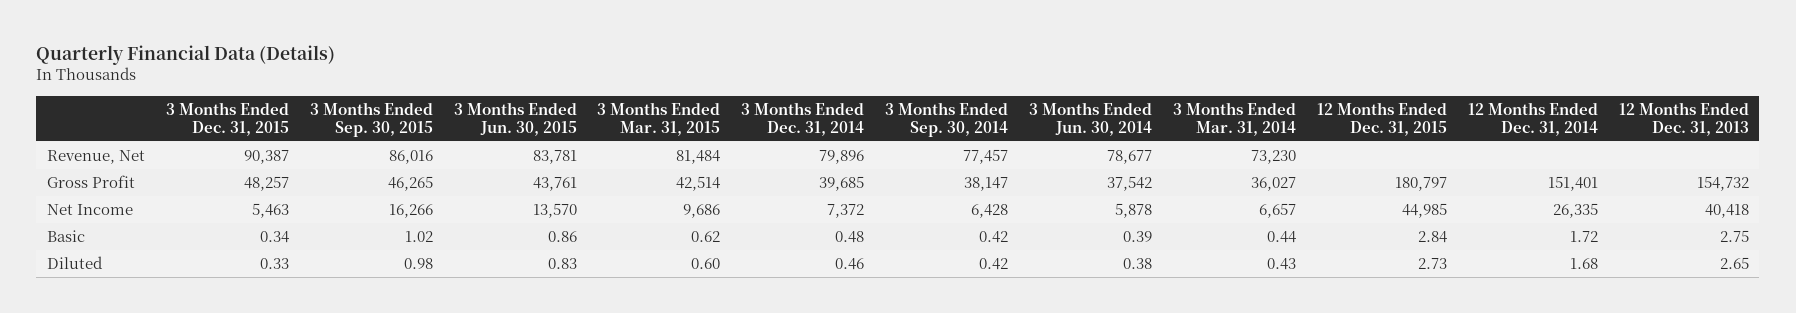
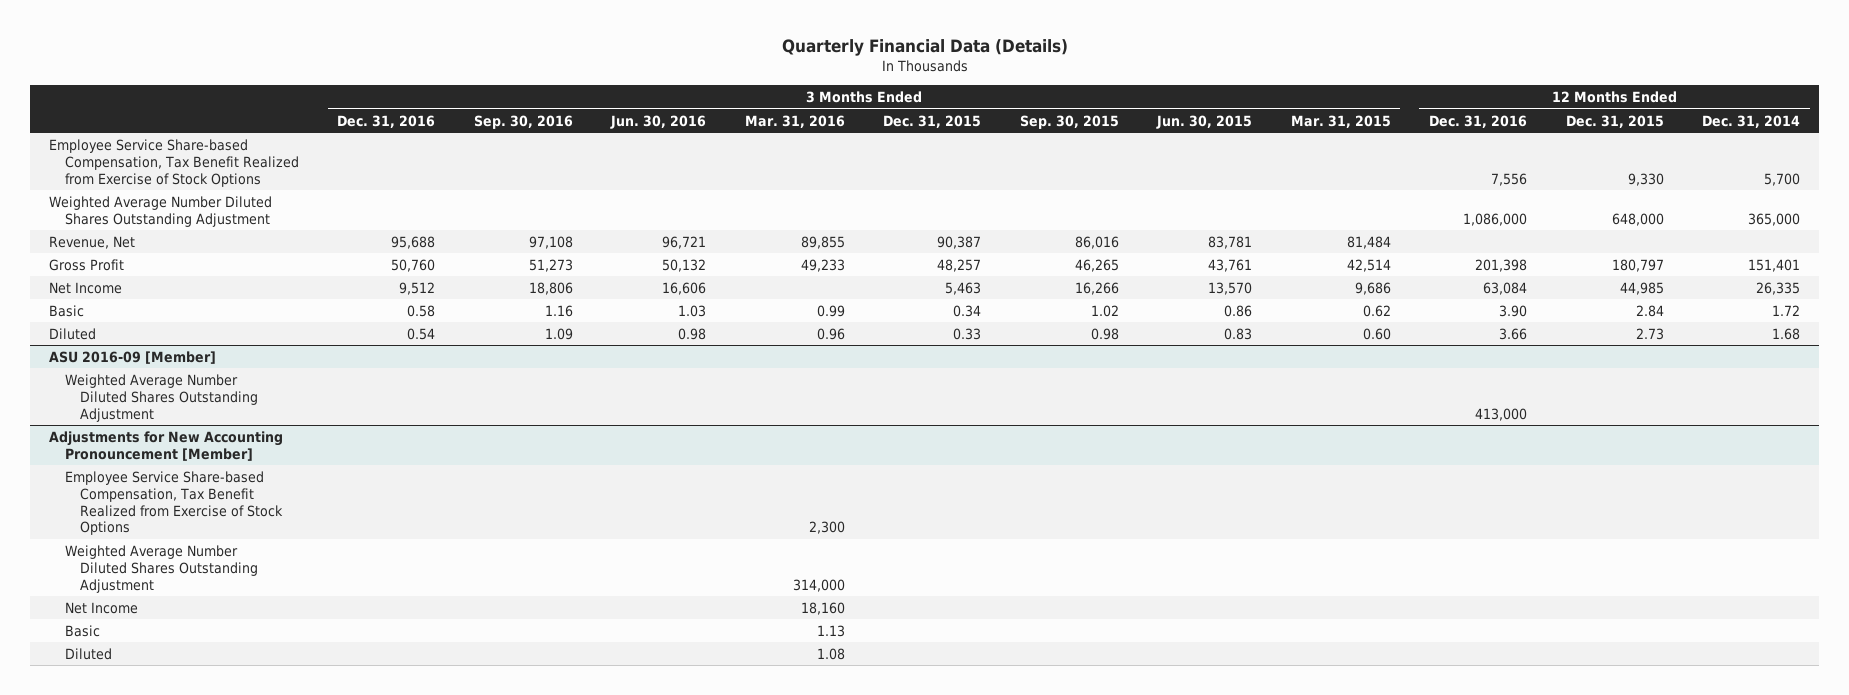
[741,101,865,136] 3 Months Ended Dec. 31, 2014 -> none
[885,101,1009,137] 3 Months Ended Sep. 30, 2014 -> none
[1029,101,1153,136] 3 Months Ended Jun. 30, 2014 -> none
[1172,101,1296,136] 3 Months Ended Mar. 31, 2014 -> none
[1618,101,1749,136] 12 Months Ended Dec. 31, 2013 -> none
none -> [337,114,436,128] Dec. 31, 2016
none -> [473,114,573,129] Sep. 30, 2016
none -> [610,114,707,129] Jun. 30, 2016
none -> [744,114,845,128] Mar. 31, 2016
none -> [1429,114,1528,128] Dec. 31, 2016
none -> [49,138,299,187] Employee Service Share-based Compensation, Tax Benefit Realized from Exercise of Stock Options
none -> [49,195,273,227] Weighted Average Number Diluted Shares Outstanding Adjustment
none -> [49,350,217,364] ASU 2016-09 [Member]
none -> [64,373,259,422] Weighted Average Number Diluted Shares Outstanding Adjustment
none -> [49,430,284,461] Adjustments for New Accounting Pronouncement [Member]
none -> [64,470,284,536] Employee Service Share-based Compensation, Tax Benefit Realized from Exercise of Stock Options
none -> [64,544,259,593] Weighted Average Number Diluted Shares Outstanding Adjustment
none -> [64,601,138,614] Net Income
none -> [64,624,100,637] Basic
none -> [64,647,112,660] Diluted

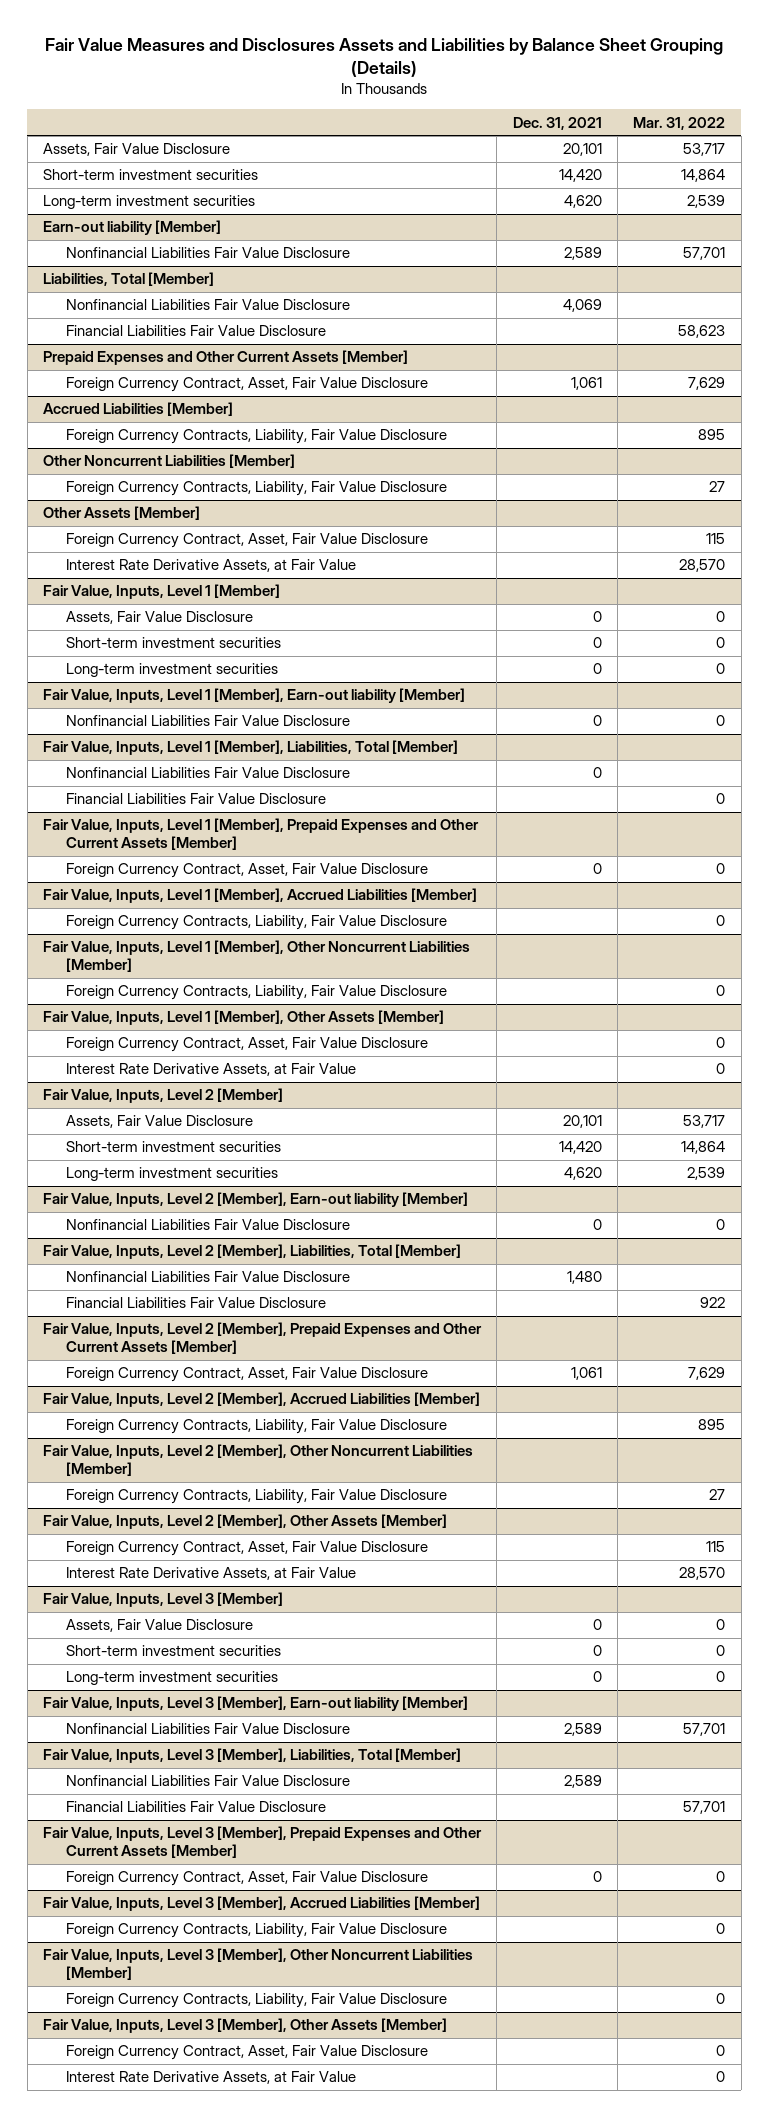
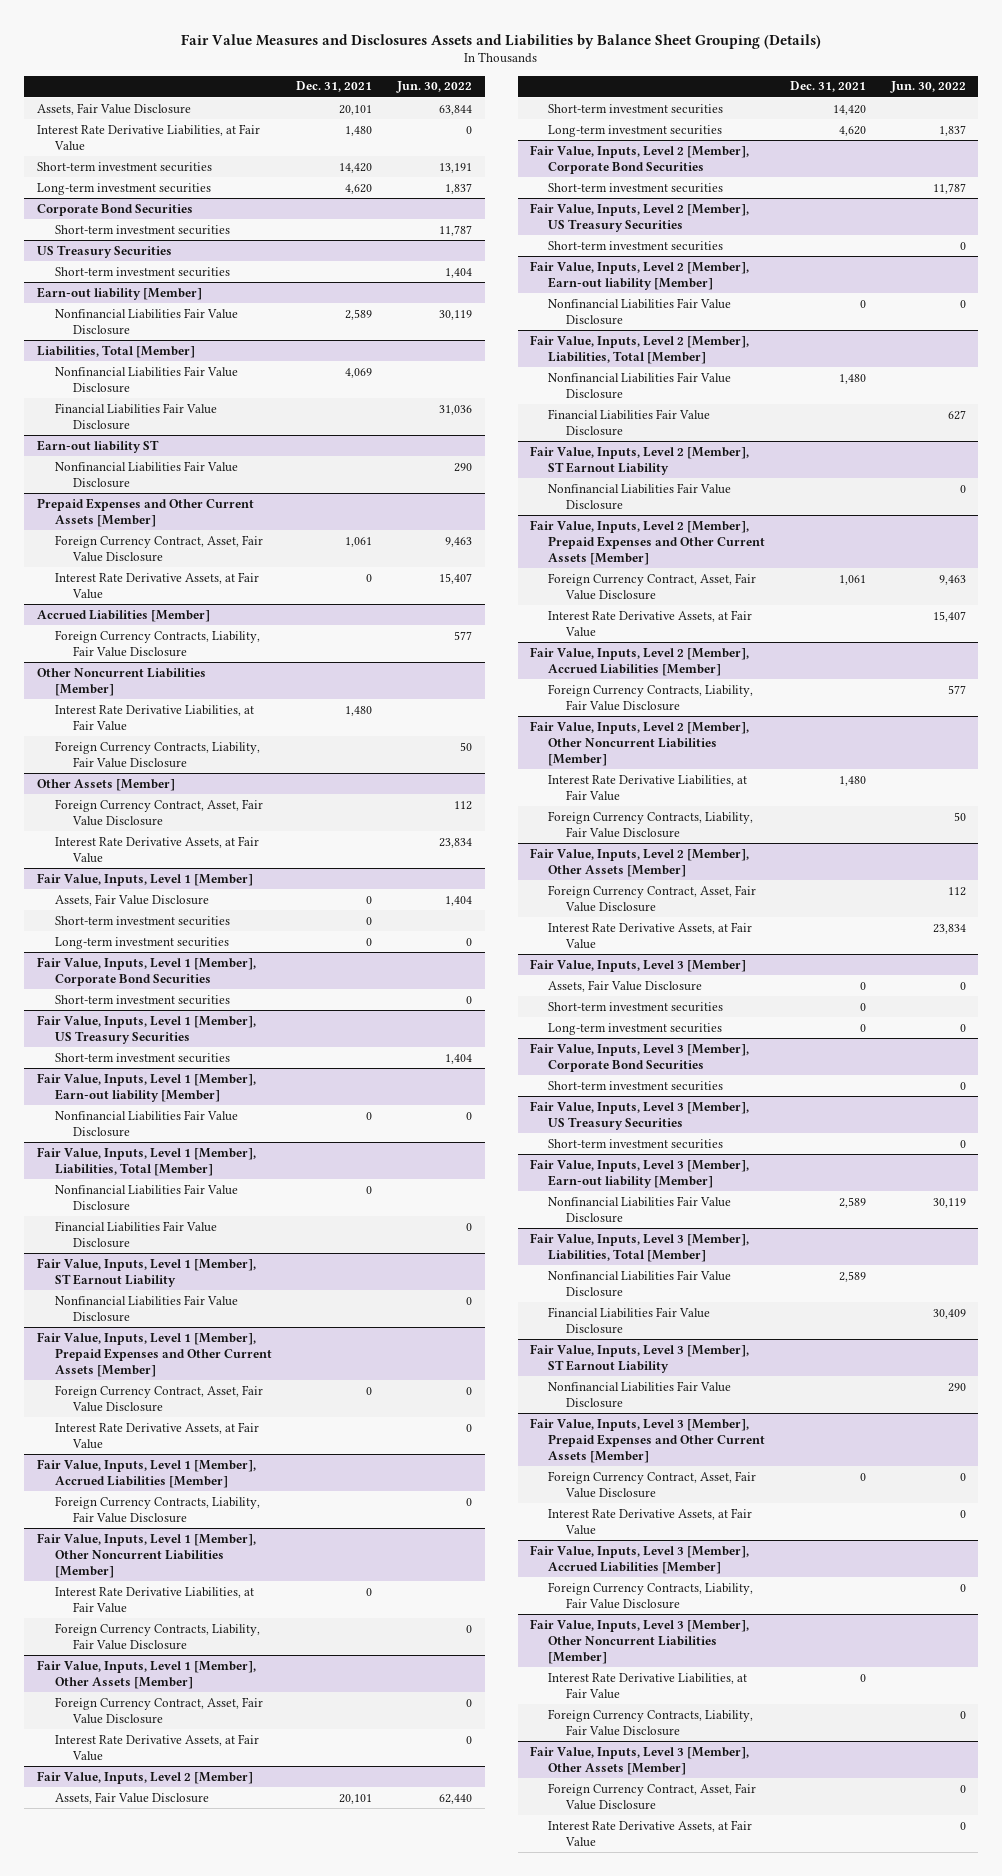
[633,116,726,130] Mar. 31, 2022 -> none
none -> [396,81,473,94] Jun. 30, 2022
none -> [36,123,260,151] Interest Rate Derivative Liabilities, at Fair Value
none -> [36,203,193,216] Corporate Bond Securities
none -> [54,224,230,235] Short-term investment securities
none -> [36,244,172,258] US Treasury Securities
none -> [54,266,230,277] Short-term investment securities
none -> [36,439,159,453] Earn-out liability ST
none -> [54,460,238,488] Nonfinancial Liabilities Fair Value Disclosure
none -> [54,571,259,599] Interest Rate Derivative Assets, at Fair Value
none -> [54,704,254,731] Interest Rate Derivative Liabilities, at Fair Value
none -> [36,956,256,986] Fair Value, Inputs, Level 1 [Member], Corporate Bond Securities
none -> [54,994,230,1005] Short-term investment securities
none -> [36,1014,256,1044] Fair Value, Inputs, Level 1 [Member], US Treasury Securities
none -> [54,1052,230,1063] Short-term investment securities
none -> [36,1257,256,1287] Fair Value, Inputs, Level 1 [Member], ST Earnout Liability
none -> [54,1294,238,1322] Nonfinancial Liabilities Fair Value Disclosure
none -> [54,1421,259,1449] Interest Rate Derivative Assets, at Fair Value
none -> [54,1586,254,1613] Interest Rate Derivative Liabilities, at Fair Value
none -> [529,144,749,174] Fair Value, Inputs, Level 2 [Member], Corporate Bond Securities
none -> [547,182,723,193] Short-term investment securities
none -> [529,202,749,232] Fair Value, Inputs, Level 2 [Member], US Treasury Securities
none -> [547,240,723,251] Short-term investment securities
none -> [529,445,749,475] Fair Value, Inputs, Level 2 [Member], ST Earnout Liability
none -> [547,482,731,510] Nonfinancial Liabilities Fair Value Disclosure
none -> [547,609,752,637] Interest Rate Derivative Assets, at Fair Value
none -> [547,774,747,801] Interest Rate Derivative Liabilities, at Fair Value
none -> [529,1042,749,1072] Fair Value, Inputs, Level 3 [Member], Corporate Bond Securities
none -> [547,1080,723,1091] Short-term investment securities
none -> [529,1100,749,1130] Fair Value, Inputs, Level 3 [Member], US Treasury Securities
none -> [547,1138,723,1149] Short-term investment securities
none -> [529,1343,749,1373] Fair Value, Inputs, Level 3 [Member], ST Earnout Liability
none -> [547,1380,731,1408] Nonfinancial Liabilities Fair Value Disclosure
none -> [547,1507,752,1535] Interest Rate Derivative Assets, at Fair Value
none -> [547,1672,747,1699] Interest Rate Derivative Liabilities, at Fair Value

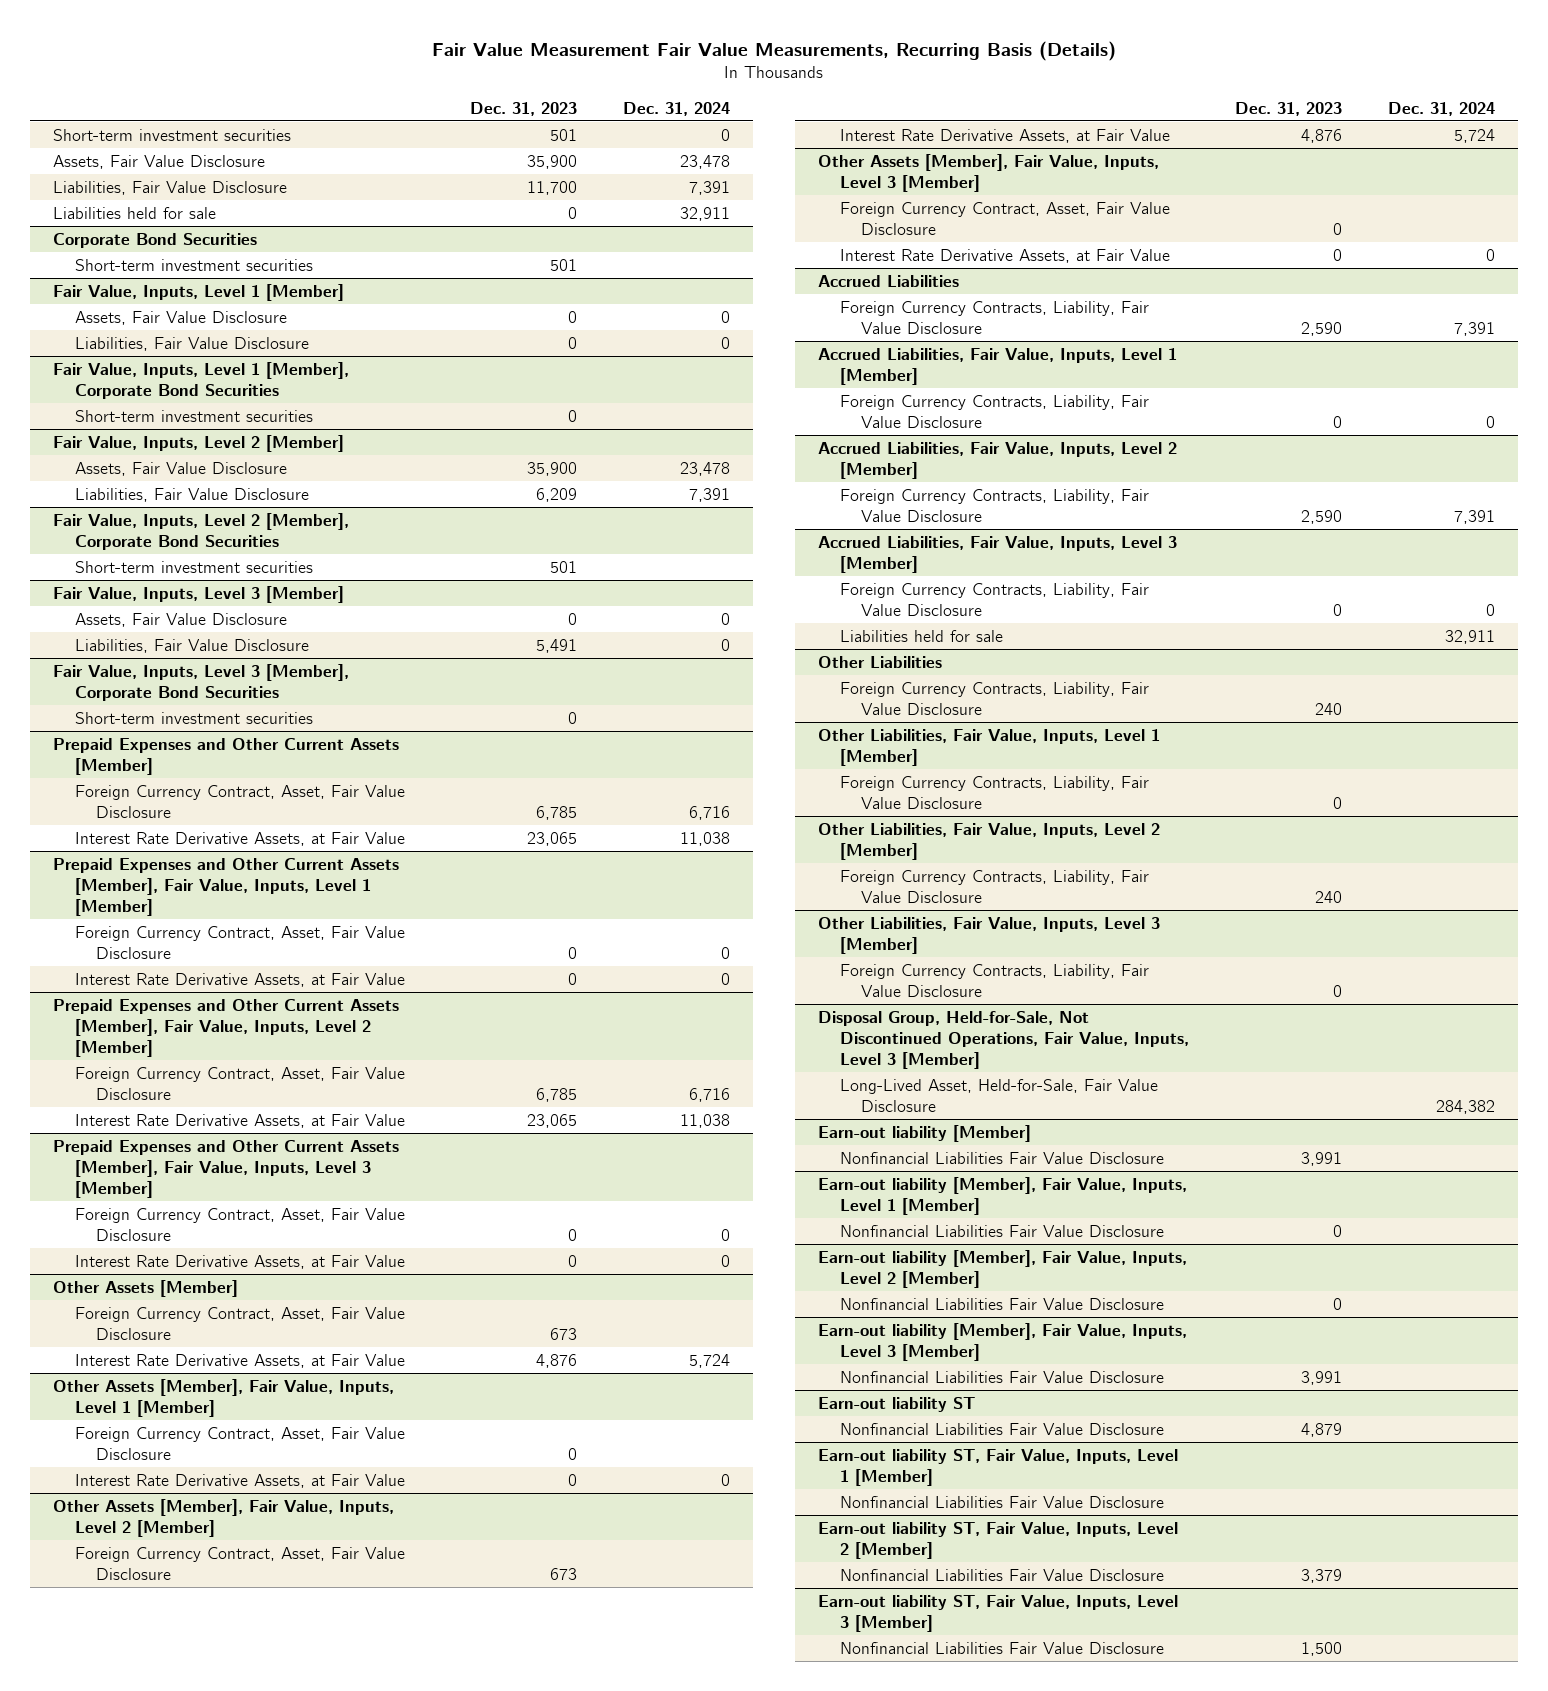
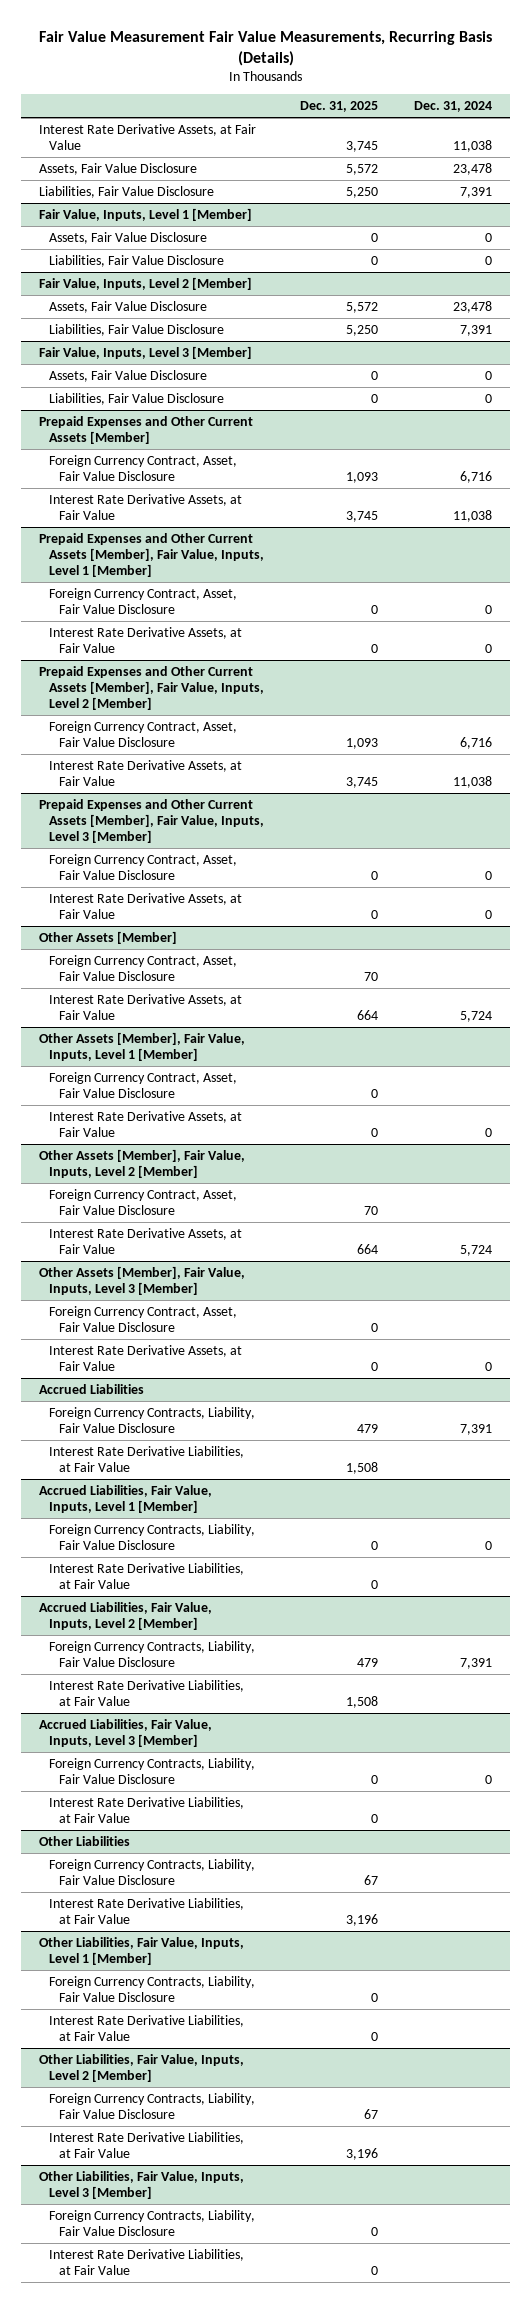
[469,101,577,116] Dec. 31, 2023 -> none
none -> [300,101,379,113] Dec. 31, 2025
[52,128,291,141] Short-term investment securities -> none
none -> [39,123,257,150] Interest Rate Derivative Assets, at Fair Value
[52,206,216,219] Liabilities held for sale -> none
[52,232,257,248] Corporate Bond Securities -> none
[74,258,313,271] Short-term investment securities -> none
[52,361,349,399] Fair Value, Inputs, Level 1 [Member], Corporate Bond Securities -> none
[74,409,313,422] Short-term investment securities -> none
[52,512,349,550] Fair Value, Inputs, Level 2 [Member], Corporate Bond Securities -> none
[74,560,313,573] Short-term investment securities -> none
[52,663,349,701] Fair Value, Inputs, Level 3 [Member], Corporate Bond Securities -> none
[74,711,313,724] Short-term investment securities -> none
none -> [49,1445,245,1472] Interest Rate Derivative Liabilities, at Fair Value
none -> [49,1562,245,1589] Interest Rate Derivative Liabilities, at Fair Value
none -> [49,1679,245,1706] Interest Rate Derivative Liabilities, at Fair Value
[839,629,1003,642] Liabilities held for sale -> none
none -> [49,1796,245,1823] Interest Rate Derivative Liabilities, at Fair Value
none -> [49,1897,245,1924] Interest Rate Derivative Liabilities, at Fair Value
none -> [49,2014,245,2041] Interest Rate Derivative Liabilities, at Fair Value
none -> [49,2131,245,2158] Interest Rate Derivative Liabilities, at Fair Value
[817,1010,1189,1069] Disposal Group, Held-for-Sale, Not Discontinued Operations, Fair Value, Inputs, Level 3 [Member] -> none
[839,1078,1158,1112] Long-Lived Asset, Held-for-Sale, Fair Value Disclosure -> none
[817,1124,1031,1142] Earn-out liability [Member] -> none
[839,1151,1164,1164] Nonfinancial Liabilities Fair Value Disclosure -> none
[817,1176,1187,1215] Earn-out liability [Member], Fair Value, Inputs, Level 1 [Member] -> none
[839,1224,1164,1237] Nonfinancial Liabilities Fair Value Disclosure -> none
[817,1249,1187,1288] Earn-out liability [Member], Fair Value, Inputs, Level 2 [Member] -> none
[839,1297,1164,1310] Nonfinancial Liabilities Fair Value Disclosure -> none
[817,1322,1187,1361] Earn-out liability [Member], Fair Value, Inputs, Level 3 [Member] -> none
[839,1370,1164,1383] Nonfinancial Liabilities Fair Value Disclosure -> none
[817,1396,975,1412] Earn-out liability ST -> none
[839,1422,1164,1435] Nonfinancial Liabilities Fair Value Disclosure -> none
[817,1448,1178,1486] Earn-out liability ST, Fair Value, Inputs, Level 1 [Member] -> none
[839,1495,1164,1508] Nonfinancial Liabilities Fair Value Disclosure -> none
[817,1521,1178,1559] Earn-out liability ST, Fair Value, Inputs, Level 2 [Member] -> none
[839,1568,1164,1581] Nonfinancial Liabilities Fair Value Disclosure -> none
[817,1594,1178,1632] Earn-out liability ST, Fair Value, Inputs, Level 3 [Member] -> none
[839,1641,1164,1654] Nonfinancial Liabilities Fair Value Disclosure -> none
none -> [49,2248,245,2275] Interest Rate Derivative Liabilities, at Fair Value

